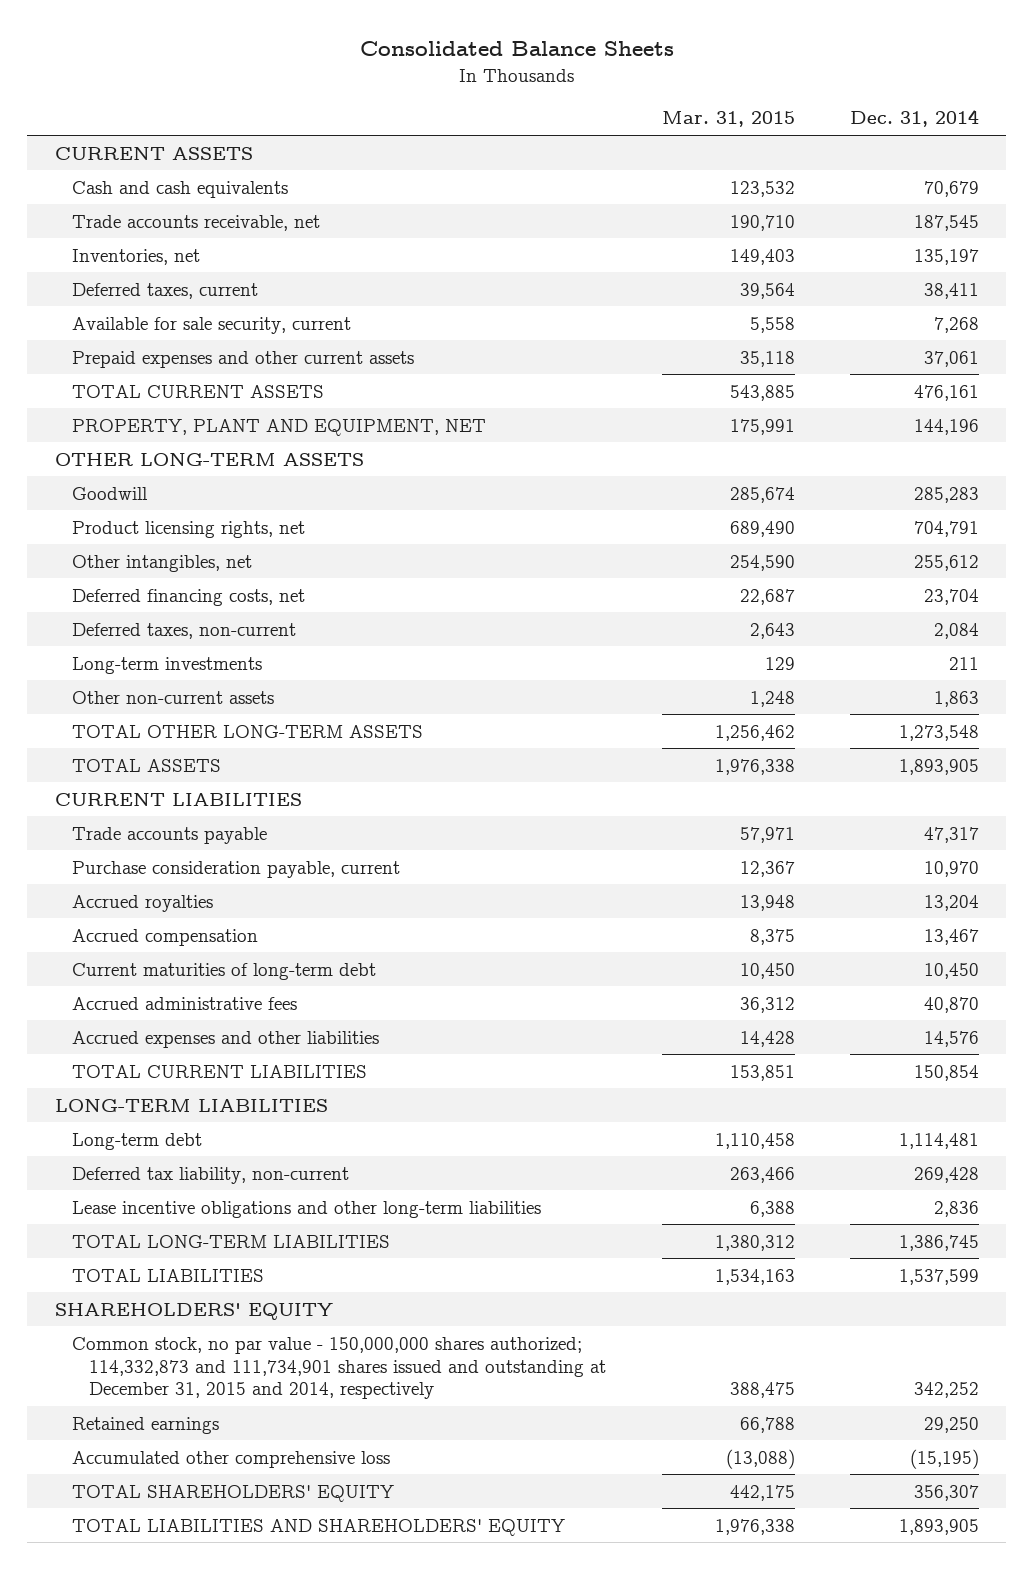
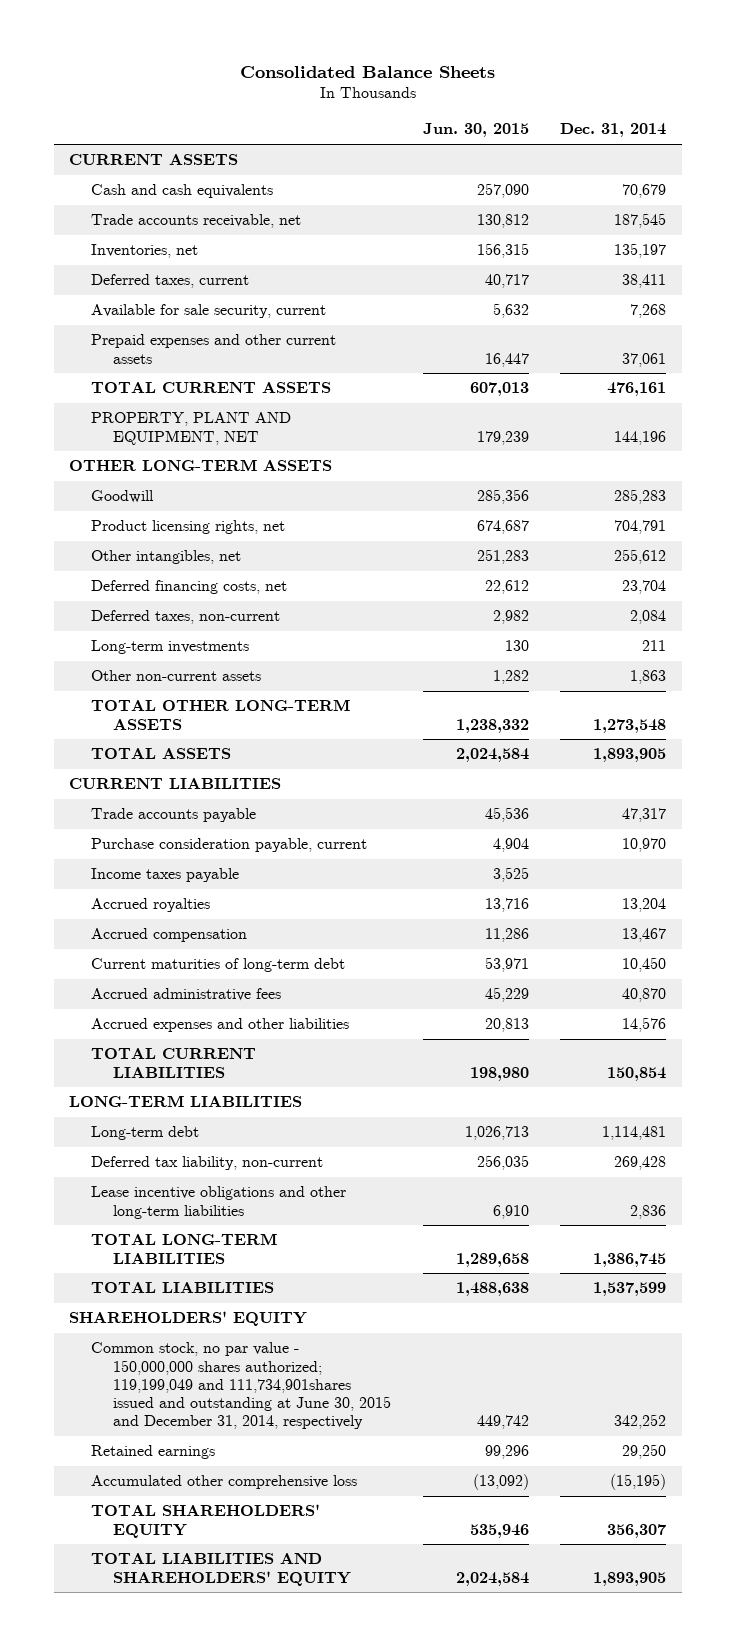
[661,111,795,128] Mar. 31, 2015 -> none
none -> [422,123,529,138] Jun. 30, 2015
none -> [91,868,240,883] Income taxes payable
[72,1336,607,1400] Common stock, no par value - 150,000,000 shares authorized; 114,332,873 and 111,734,901 shares issued and outstanding at December 31, 2015 and 2014, respectively -> [91,1342,392,1430] Common stock, no par value - 150,000,000 shares authorized; 119,199,049 and 111,734,901shares issued and outstanding at June 30, 2015 and December 31, 2014, respectively

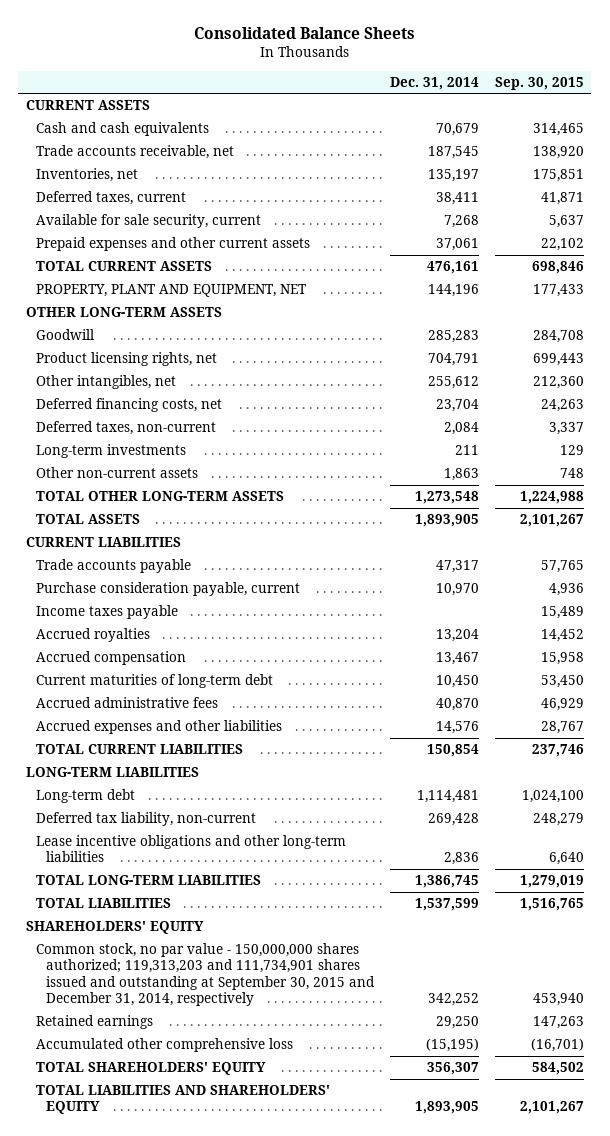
[422,123,529,138] Jun. 30, 2015 -> none
none -> [494,76,584,90] Sep. 30, 2015
[91,1342,392,1430] Common stock, no par value - 150,000,000 shares authorized; 119,199,049 and 111,734,901shares issued and outstanding at June 30, 2015 and December 31, 2014, respectively -> [36,943,376,1007] Common stock, no par value - 150,000,000 shares authorized; 119,313,203 and 111,734,901 shares issued and outstanding at September 30, 2015 and December 31, 2014, respectively

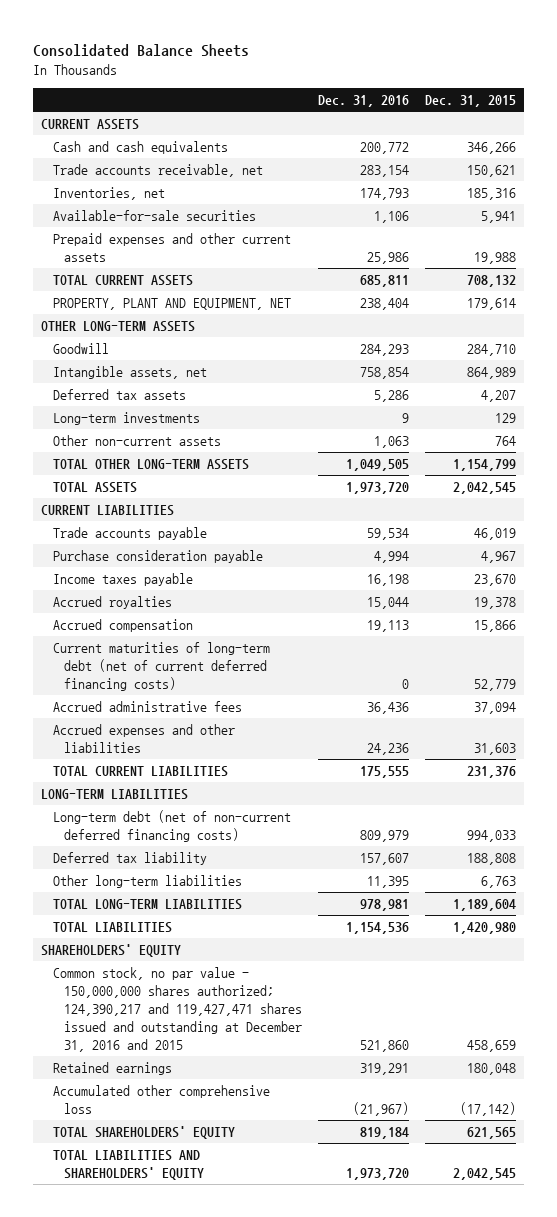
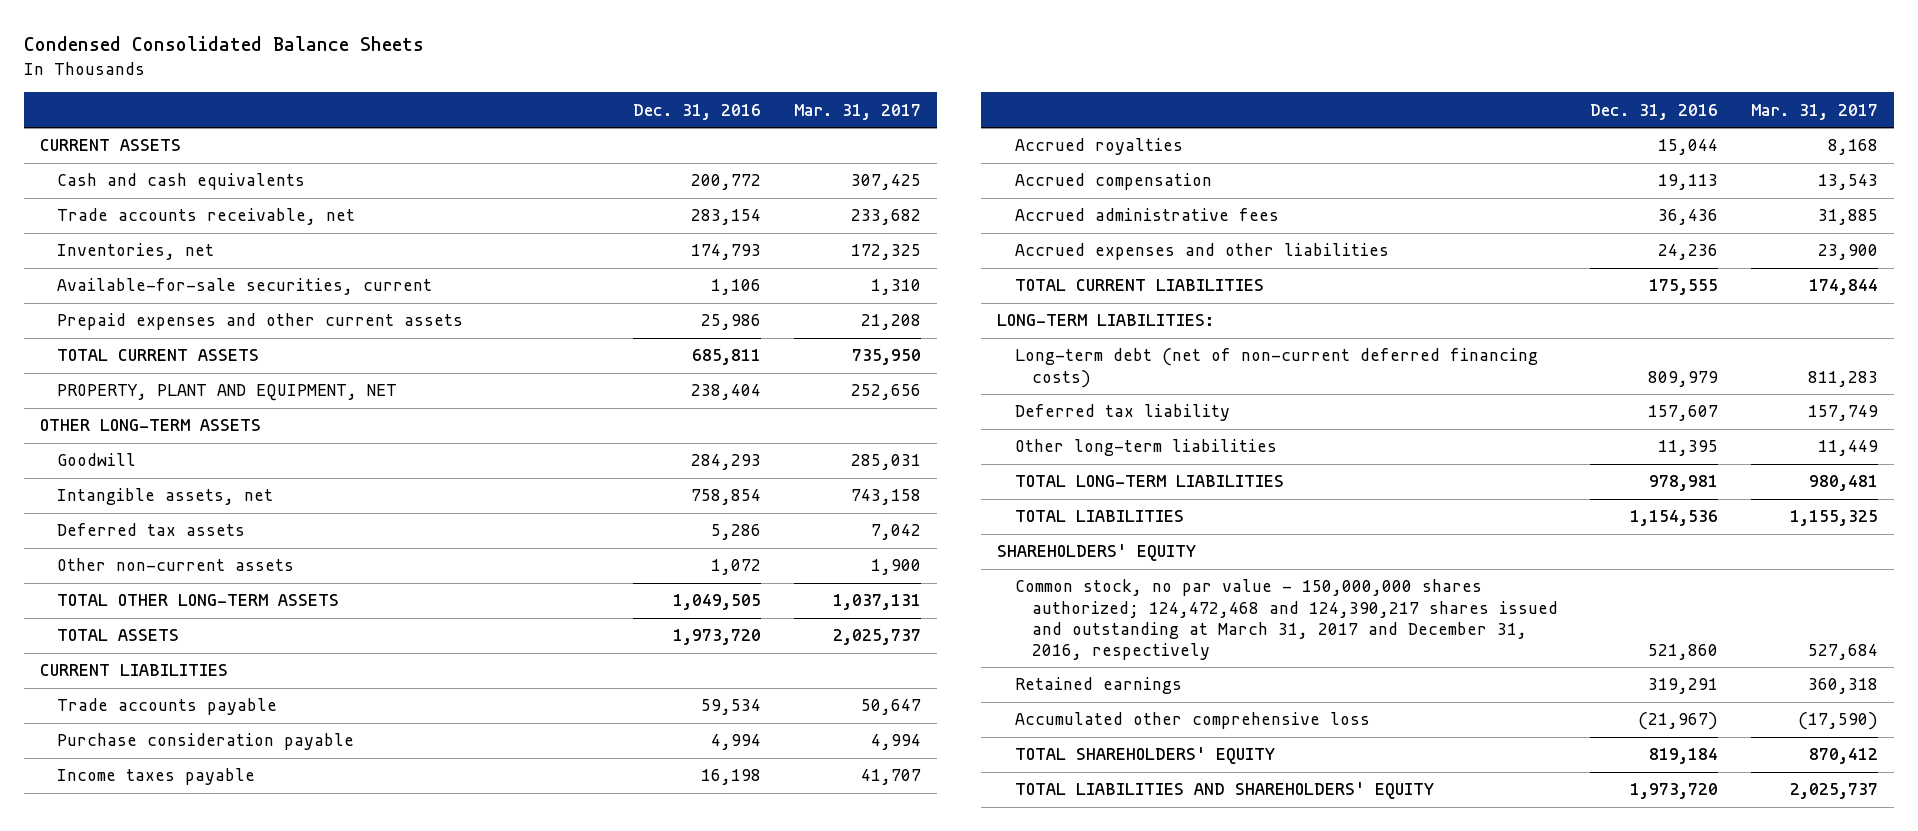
[32,43,249,57] Consolidated Balance Sheets -> [23,35,424,51] Condensed Consolidated Balance Sheets
[425,94,517,107] Dec. 31, 2015 -> none
none -> [793,103,921,120] Mar. 31, 2017
[52,210,256,222] Available-for-sale securities -> [57,278,433,296] Available-for-sale securities, current
[52,412,200,426] Long-term investments -> none
[374,436,410,449] 1,063 -> [711,559,762,576] 1,072
[52,642,270,691] Current maturities of long-term debt (net of current deferred financing costs) -> none
[41,789,189,801] LONG-TERM LIABILITIES -> [997,314,1215,327] LONG-TERM LIABILITIES:
[52,967,303,1052] Common stock, no par value - 150,000,000 shares authorized; 124,390,217 and 119,427,471 shares issued and outstanding at December 31, 2016 and 2015 -> [1014,579,1558,660] Common stock, no par value - 150,000,000 shares authorized; 124,472,468 and 124,390,217 shares issued and outstanding at March 31, 2017 and December 31, 2016, respectively

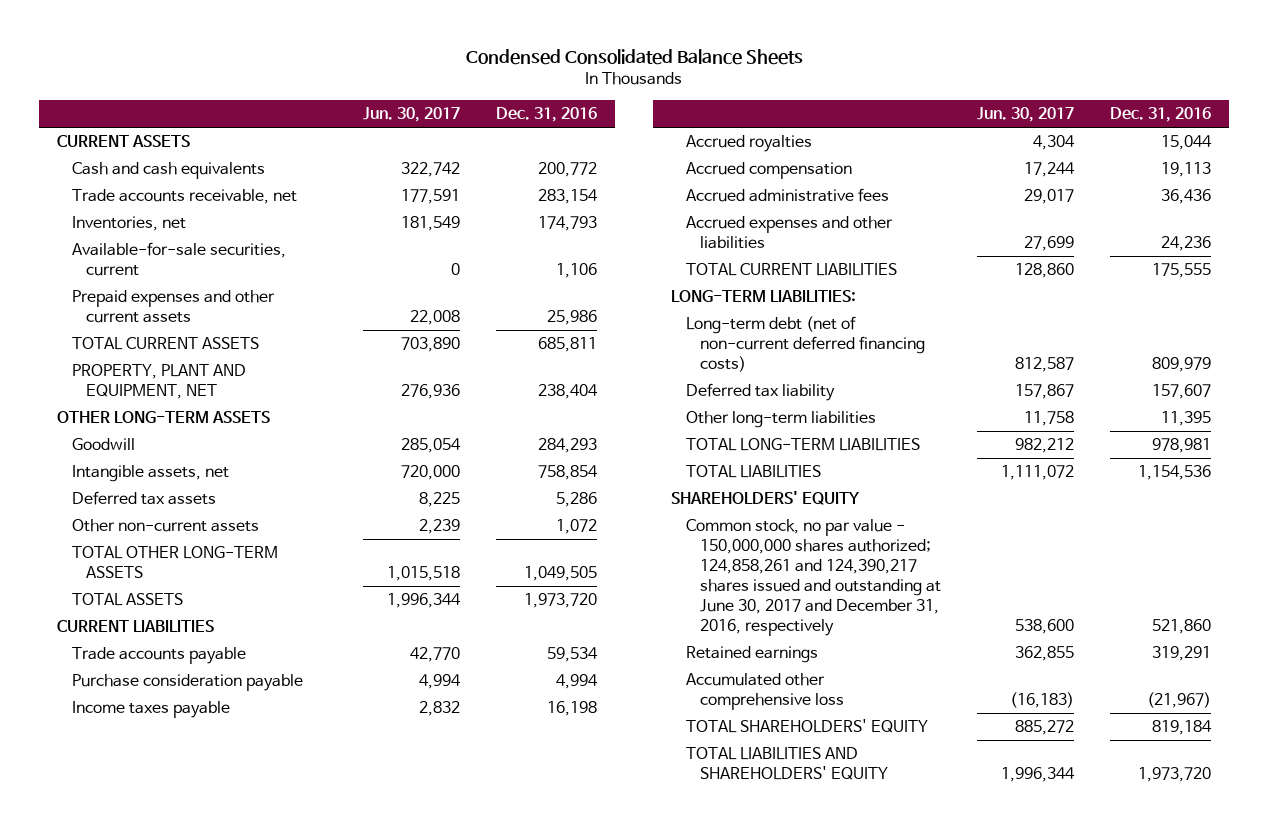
[793,103,921,120] Mar. 31, 2017 -> none
none -> [362,107,460,123] Jun. 30, 2017
[1014,579,1558,660] Common stock, no par value - 150,000,000 shares authorized; 124,472,468 and 124,390,217 shares issued and outstanding at March 31, 2017 and December 31, 2016, respectively -> [685,519,942,637] Common stock, no par value - 150,000,000 shares authorized; 124,858,261 and 124,390,217 shares issued and outstanding at June 30, 2017 and December 31, 2016, respectively

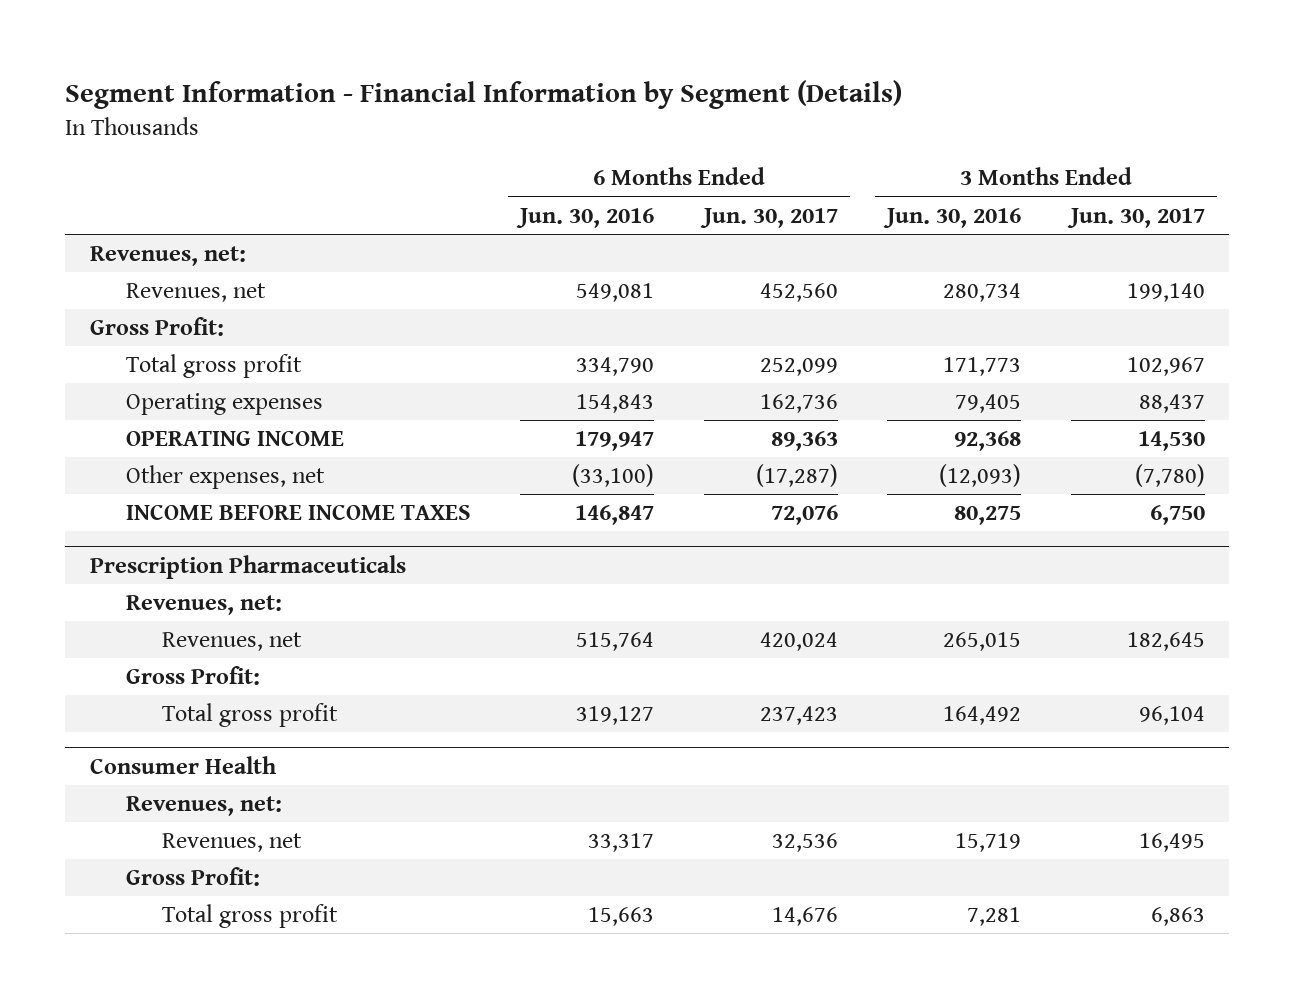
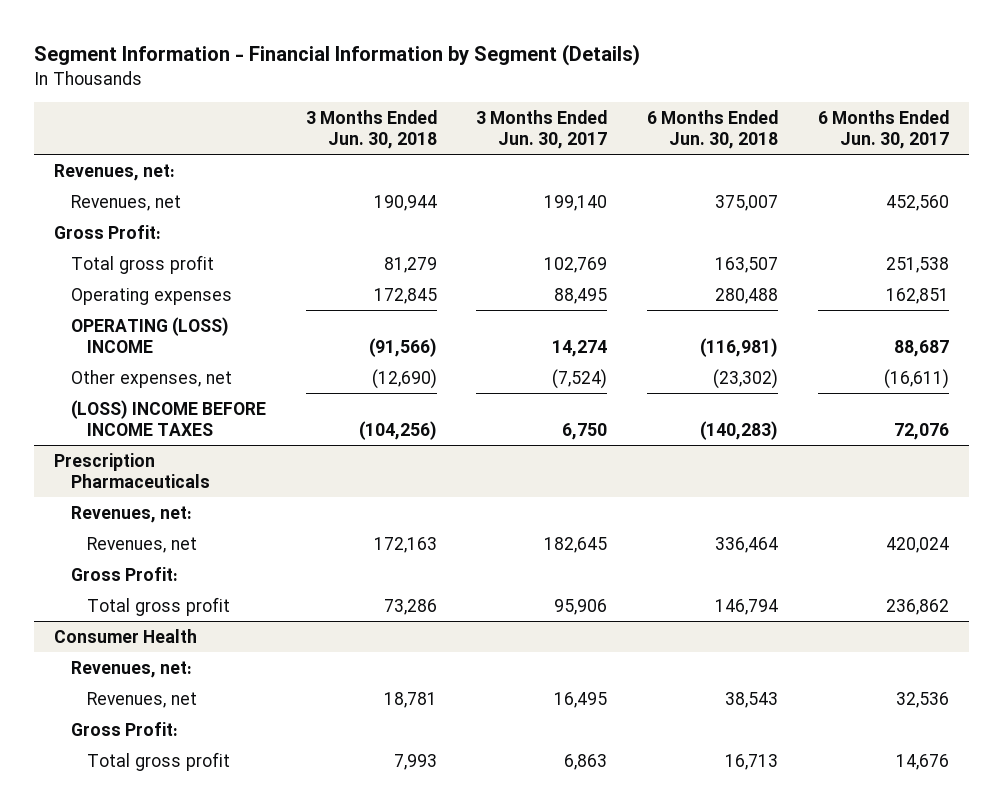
[516,207,655,228] Jun. 30, 2016 -> none
[883,207,1022,228] Jun. 30, 2016 -> none
none -> [305,109,437,149] 3 Months Ended Jun. 30, 2018
none -> [647,109,779,149] 6 Months Ended Jun. 30, 2018
[759,358,838,377] 252,099 -> [885,256,949,273] 251,538
[1126,357,1205,377] 102,967 -> [544,256,608,273] 102,769
[759,394,838,414] 162,736 -> [885,287,949,304] 162,851
[1138,394,1205,414] 88,437 -> [554,287,608,304] 88,495
[125,431,344,447] OPERATING INCOME -> [70,316,229,353] OPERATING (LOSS) INCOME
[770,431,838,452] 89,363 -> [893,339,949,357] 88,687
[1137,431,1205,452] 14,530 -> [552,339,608,357] 14,274
[755,464,838,488] (17,287) -> [883,368,949,389] (16,611)
[1134,464,1205,488] (7,780) -> [552,368,608,389] (7,524)
[125,505,471,521] INCOME BEFORE INCOME TAXES -> [70,399,266,436] (LOSS) INCOME BEFORE INCOME TAXES
[759,706,838,726] 237,423 -> [885,598,949,615] 236,862
[1138,706,1205,726] 96,104 -> [554,598,608,615] 95,906

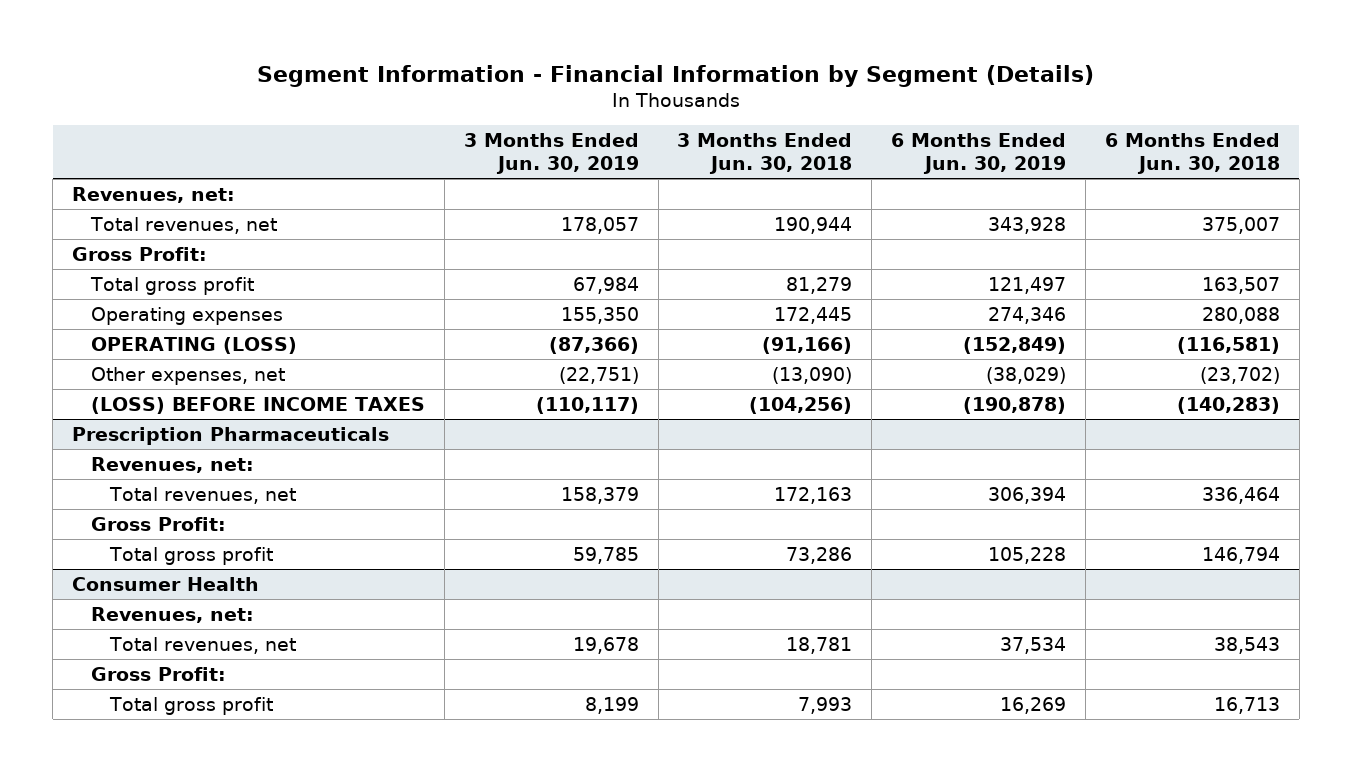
[476,109,608,149] 3 Months Ended Jun. 30, 2017 -> none
[817,109,949,149] 6 Months Ended Jun. 30, 2017 -> none
none -> [463,133,639,175] 3 Months Ended Jun. 30, 2019
none -> [891,133,1067,175] 6 Months Ended Jun. 30, 2019
[70,194,181,211] Revenues, net -> [89,216,277,234] Total revenues, net
[373,287,437,304] 172,845 -> [774,306,853,324] 172,445
[715,287,779,304] 280,488 -> [1202,306,1281,324] 280,088
[70,316,229,353] OPERATING (LOSS) INCOME -> [90,336,297,354] OPERATING (LOSS)
[368,337,437,357] (91,566) -> [762,336,853,354] (91,166)
[700,337,779,357] (116,981) -> [1177,336,1281,354] (116,581)
[371,368,437,389] (12,690) -> [772,366,853,384] (13,090)
[713,368,779,389] (23,302) -> [1200,366,1281,384] (23,702)
[70,399,266,436] (LOSS) INCOME BEFORE INCOME TAXES -> [90,396,425,414] (LOSS) BEFORE INCOME TAXES
[87,536,198,553] Revenues, net -> [108,486,296,504] Total revenues, net
[87,691,198,708] Revenues, net -> [108,636,296,654] Total revenues, net

